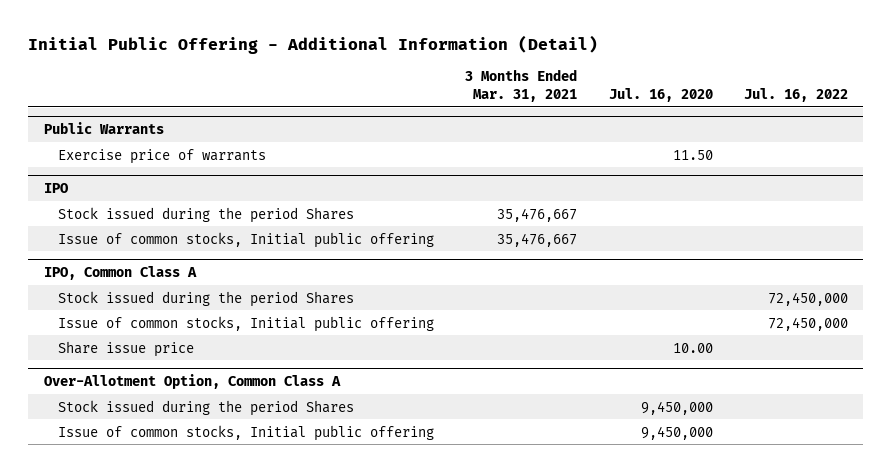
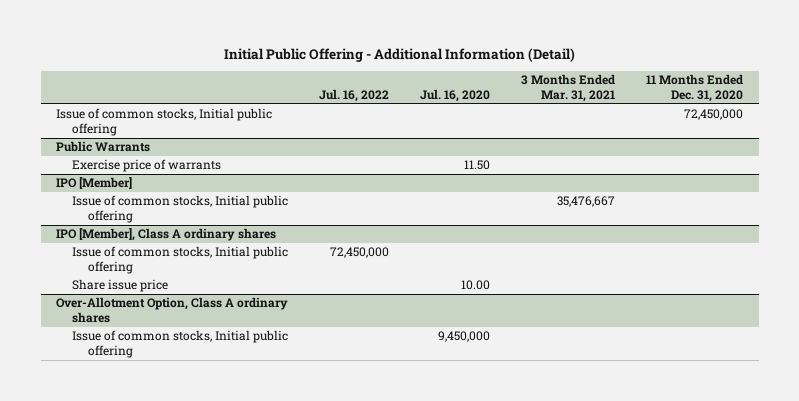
none -> [646,74,744,102] 11 Months Ended Dec. 31, 2020
none -> [56,108,273,136] Issue of common stocks, Initial public offering
[58,206,355,223] Stock issued during the period Shares -> none
[44,183,69,194] IPO -> [56,177,133,190] IPO [Member]
[58,290,355,307] Stock issued during the period Shares -> none
[44,266,198,281] IPO, Common Class A -> [56,228,277,242] IPO [Member], Class A ordinary shares
[58,399,355,416] Stock issued during the period Shares -> none
[44,374,342,390] Over-Allotment Option, Common Class A -> [56,297,289,323] Over-Allotment Option, Class A ordinary shares

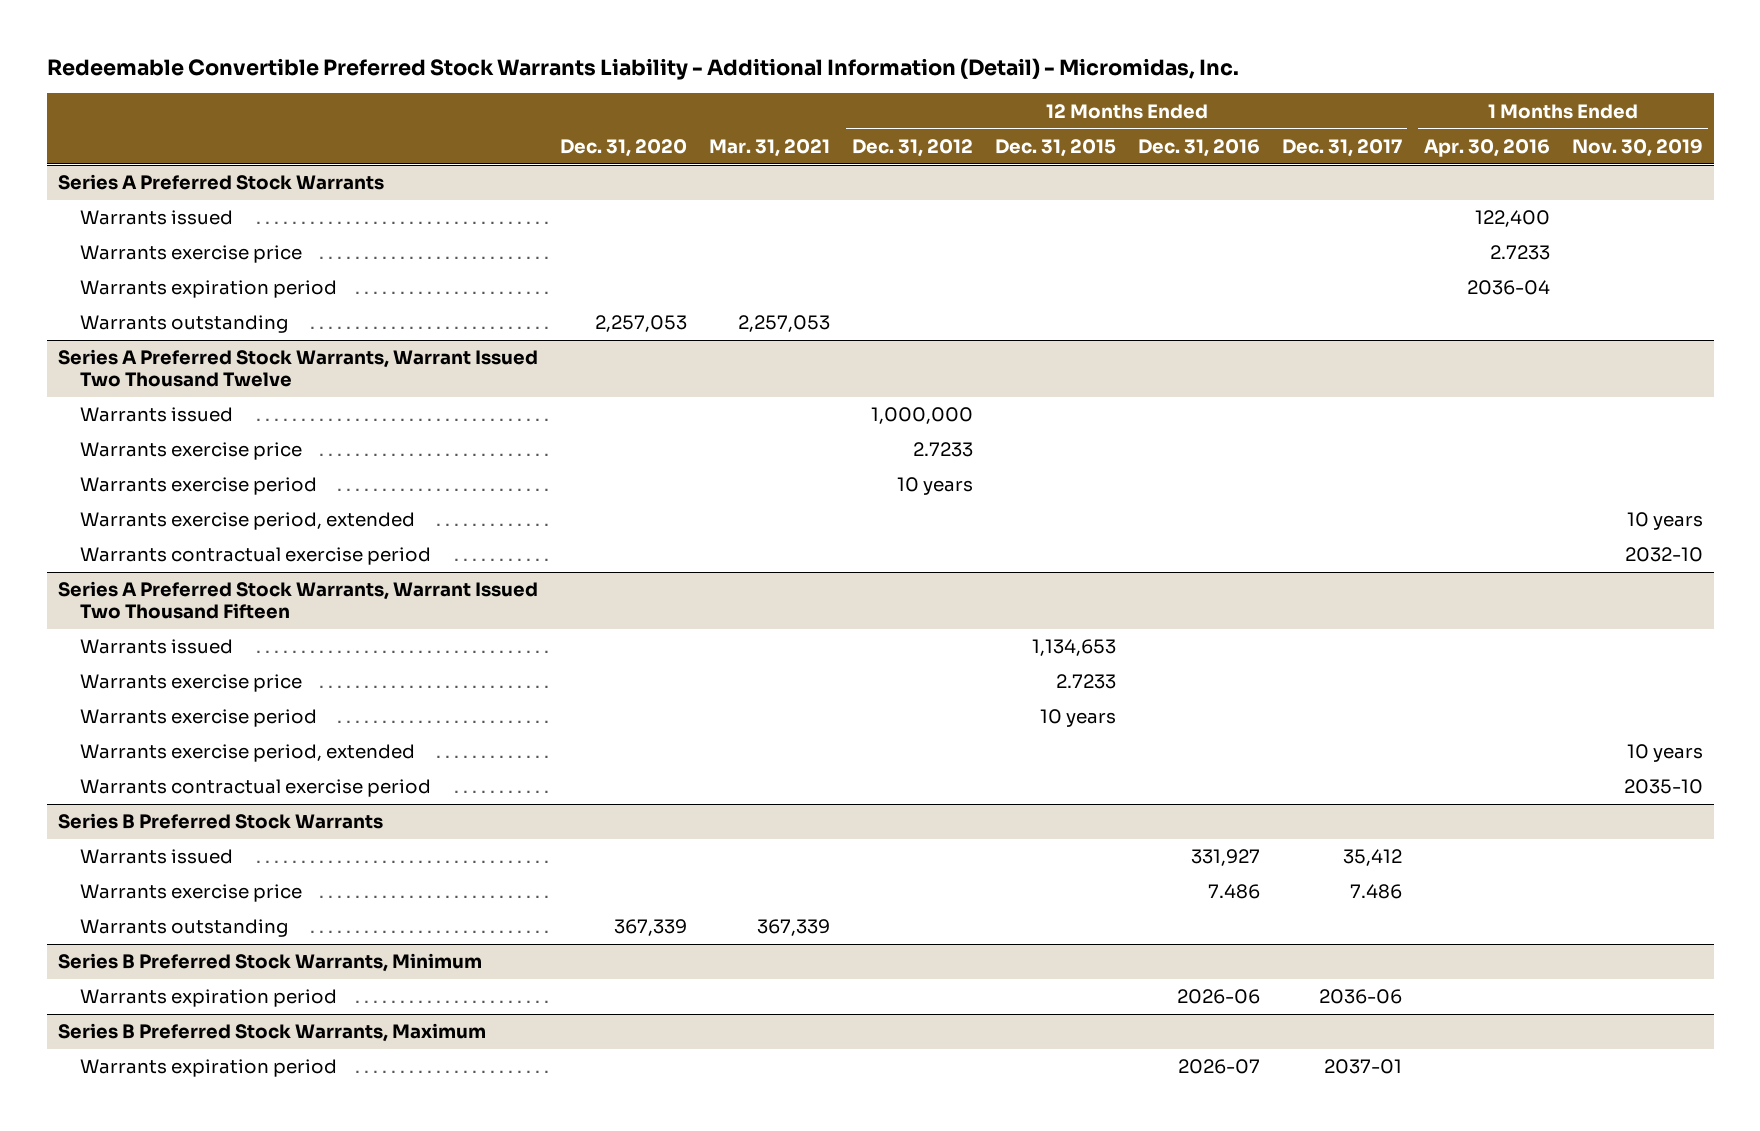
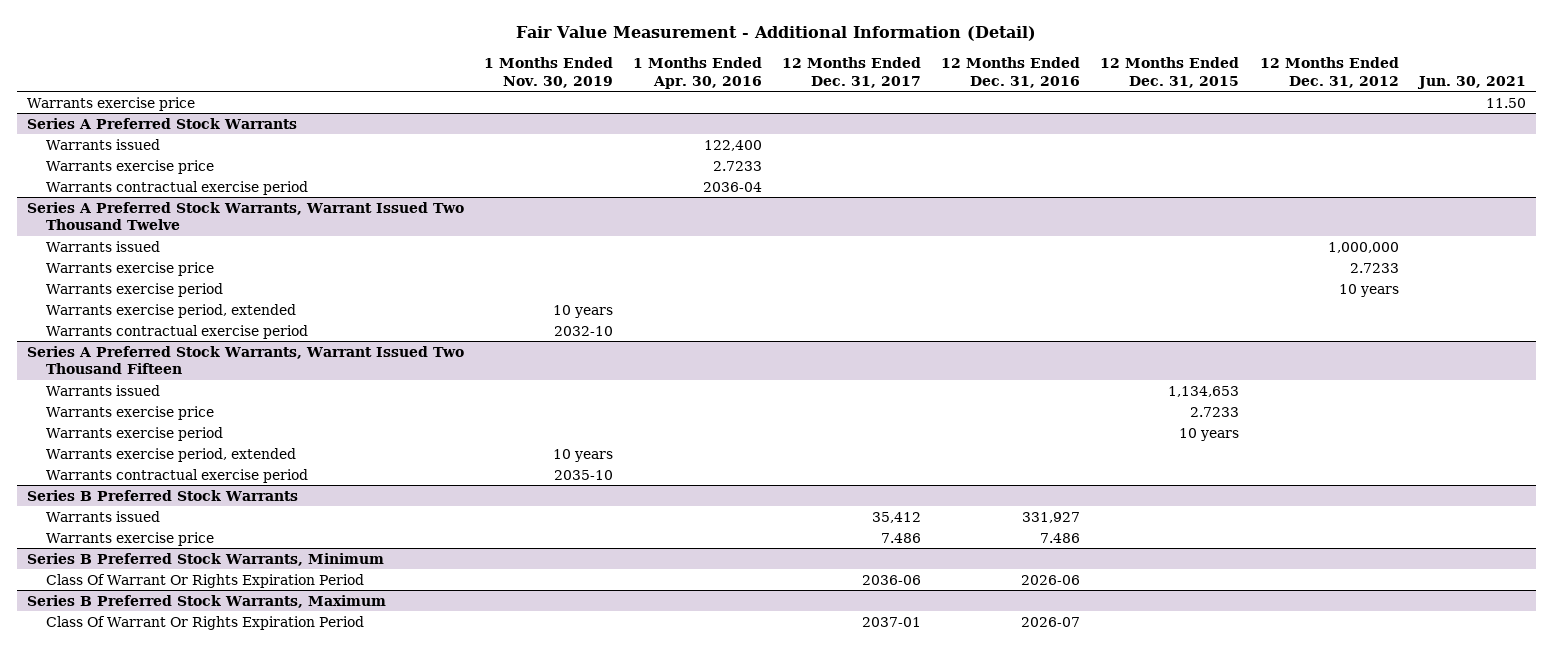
[46,58,1239,81] Redeemable Convertible Preferred Stock Warrants Liability - Additional Information (Detail) - Micromidas, Inc. -> [516,26,1037,42] Fair Value Measurement - Additional Information (Detail)
[559,138,687,157] Dec. 31, 2020 -> none
[708,138,830,157] Mar. 31, 2021 -> none
none -> [1416,75,1526,89] Jun. 30, 2021
none -> [26,96,195,111] Warrants exercise price
[80,315,289,334] Warrants outstanding -> none
[80,280,338,299] Warrants expiration period -> [45,180,308,195] Warrants contractual exercise period
[80,919,289,938] Warrants outstanding -> none
[80,989,338,1008] Warrants expiration period -> [45,573,364,588] Class Of Warrant Or Rights Expiration Period
[80,1059,338,1078] Warrants expiration period -> [45,615,364,630] Class Of Warrant Or Rights Expiration Period

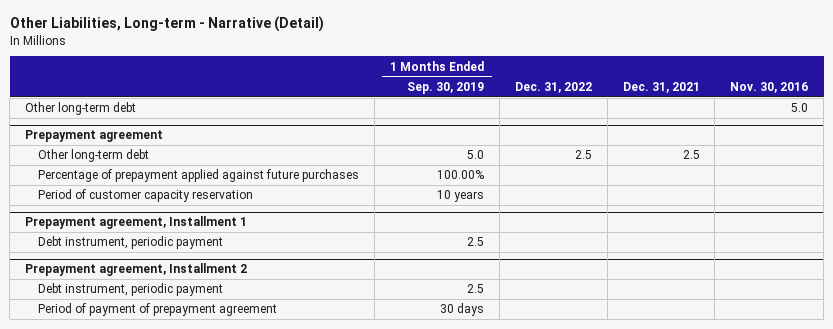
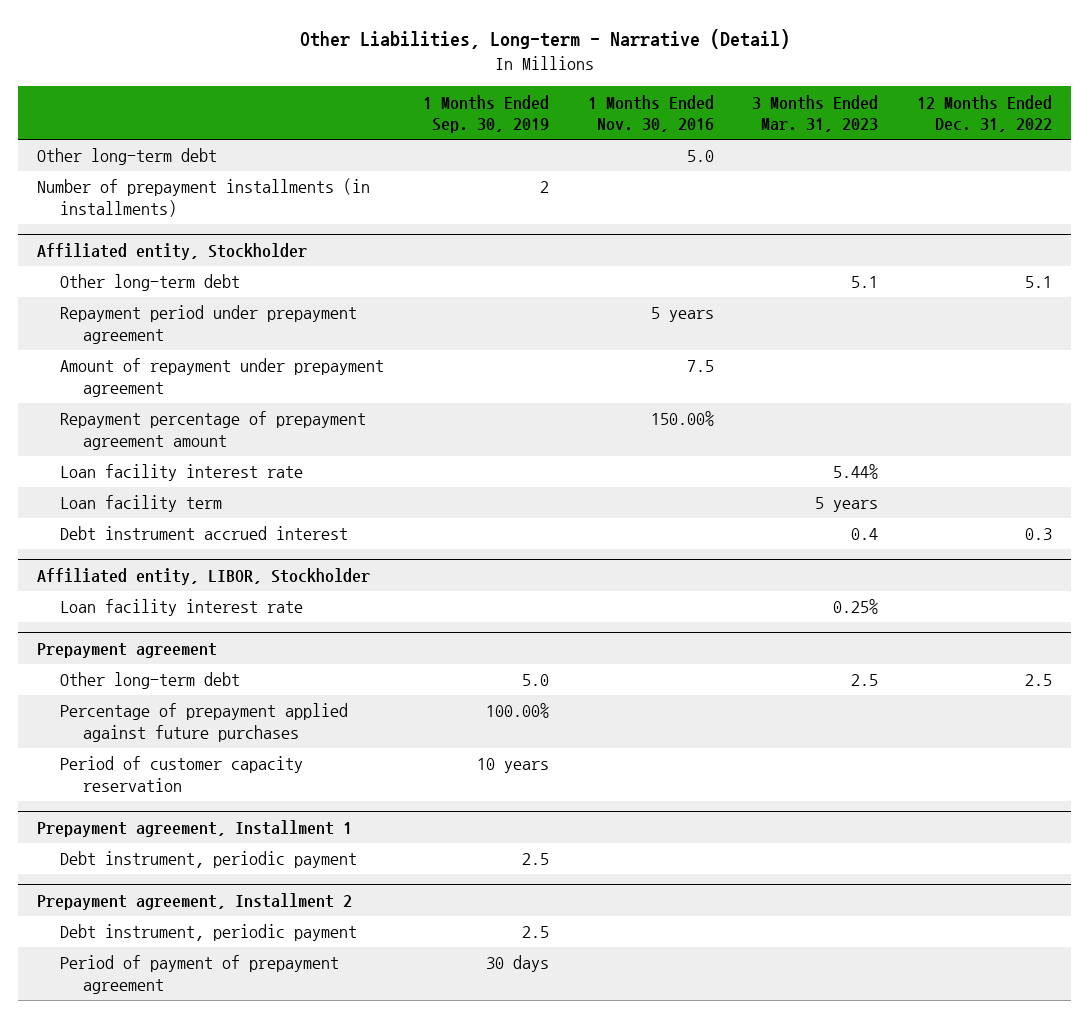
[514,81,592,93] Dec. 31, 2022 -> none
[622,81,700,93] Dec. 31, 2021 -> none
[730,81,809,93] Nov. 30, 2016 -> none
none -> [587,94,714,133] 1 Months Ended Nov. 30, 2016
none -> [752,94,879,133] 3 Months Ended Mar. 31, 2023
none -> [917,94,1053,133] 12 Months Ended Dec. 31, 2022
none -> [37,178,371,217] Number of prepayment installments (in installments)
none -> [37,243,308,261] Affiliated entity, Stockholder
none -> [60,274,241,292] Other long-term debt
none -> [60,305,358,344] Repayment period under prepayment agreement
none -> [60,358,385,397] Amount of repayment under prepayment agreement
none -> [60,411,367,450] Repayment percentage of prepayment agreement amount
none -> [60,464,304,482] Loan facility interest rate
none -> [60,495,223,513] Loan facility term
none -> [60,526,349,541] Debt instrument accrued interest
none -> [37,568,371,586] Affiliated entity, LIBOR, Stockholder
none -> [60,599,304,617] Loan facility interest rate

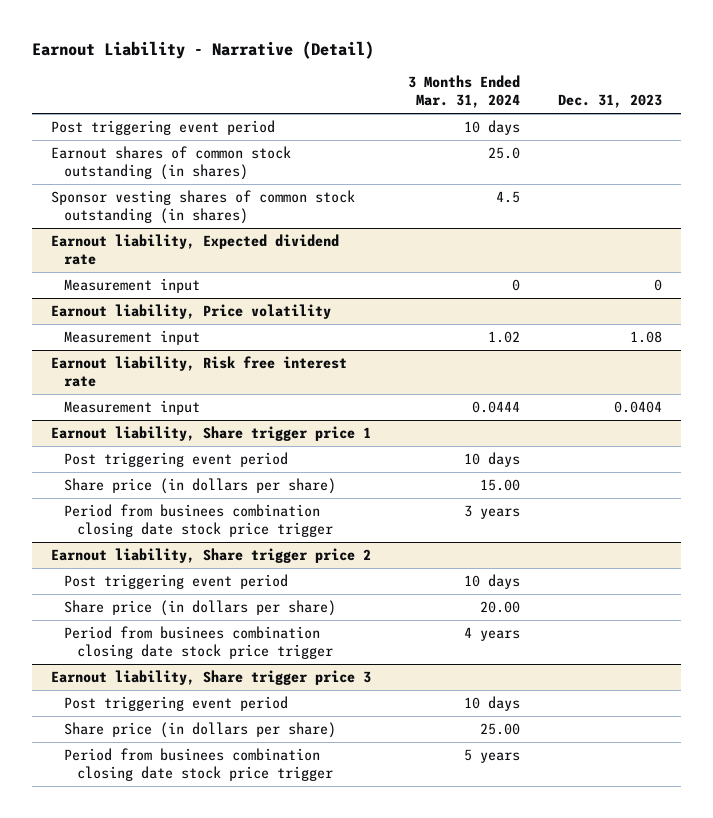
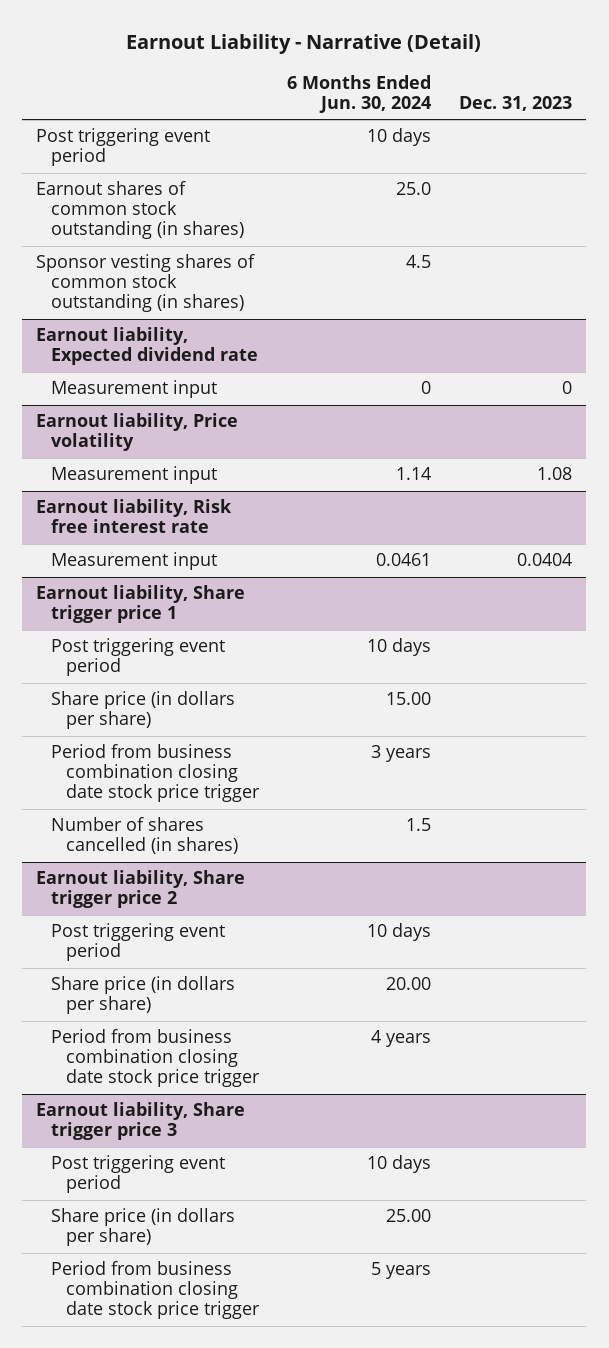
[408,74,521,109] 3 Months Ended Mar. 31, 2024 -> none
none -> [286,74,431,113] 6 Months Ended Jun. 30, 2024
[63,503,333,538] Period from businees combination closing date stock price trigger -> [50,744,260,803] Period from business combination closing date stock price trigger
none -> [50,817,238,855] Number of shares cancelled (in shares)
[63,625,333,660] Period from businees combination closing date stock price trigger -> [50,1029,260,1088] Period from business combination closing date stock price trigger
[63,747,333,782] Period from businees combination closing date stock price trigger -> [50,1261,260,1320] Period from business combination closing date stock price trigger

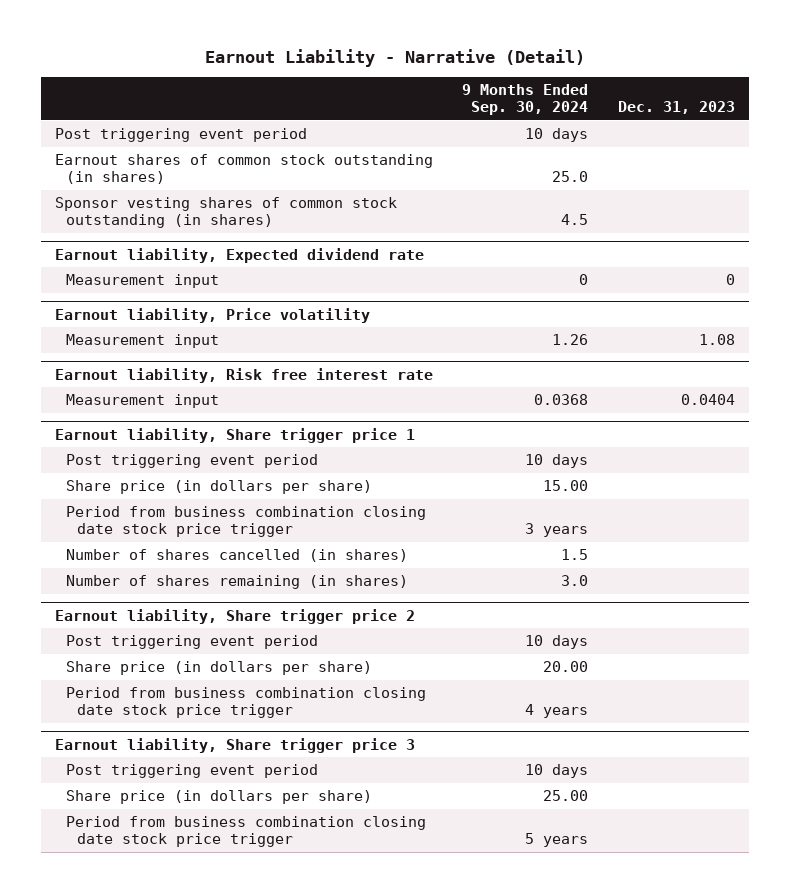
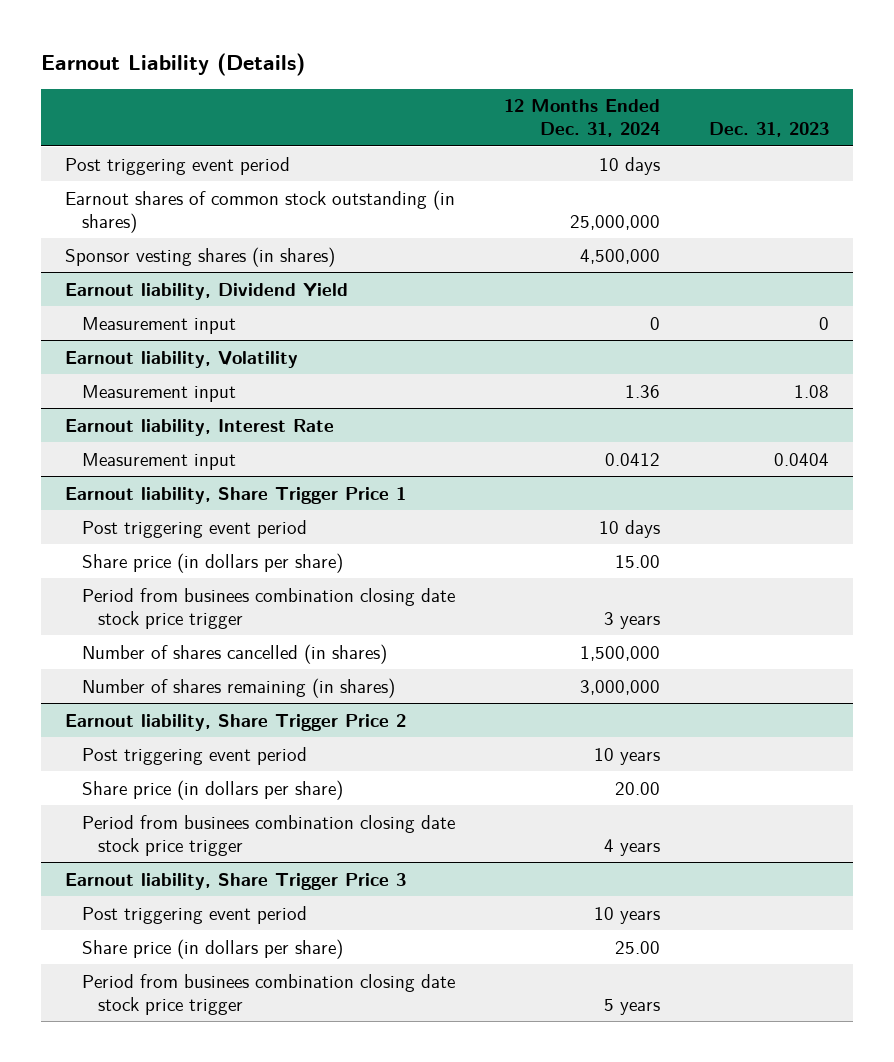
[204,49,585,68] Earnout Liability - Narrative (Detail) -> [41,53,306,77] Earnout Liability (Details)
[462,84,589,116] 9 Months Ended Sep. 30, 2024 -> none
none -> [504,99,661,138] 12 Months Ended Dec. 31, 2024
[55,197,398,228] Sponsor vesting shares of common stock outstanding (in shares) -> [65,246,336,267] Sponsor vesting shares (in shares)
[55,247,425,263] Earnout liability, Expected dividend rate -> [65,282,349,300] Earnout liability, Dividend Yield
[55,307,371,323] Earnout liability, Price volatility -> [65,350,299,368] Earnout liability, Volatility
[55,367,434,383] Earnout liability, Risk free interest rate -> [65,418,335,436] Earnout liability, Interest Rate
[55,427,416,443] Earnout liability, Share trigger price 1 -> [65,486,407,504] Earnout liability, Share Trigger Price 1
[66,506,427,537] Period from business combination closing date stock price trigger -> [81,587,455,629] Period from businees combination closing date stock price trigger
[55,608,416,624] Earnout liability, Share trigger price 2 -> [65,713,407,731] Earnout liability, Share Trigger Price 2
[66,687,427,718] Period from business combination closing date stock price trigger -> [81,814,455,856] Period from businees combination closing date stock price trigger
[55,737,416,753] Earnout liability, Share trigger price 3 -> [65,872,407,890] Earnout liability, Share Trigger Price 3
[66,816,427,847] Period from business combination closing date stock price trigger -> [81,973,455,1015] Period from businees combination closing date stock price trigger

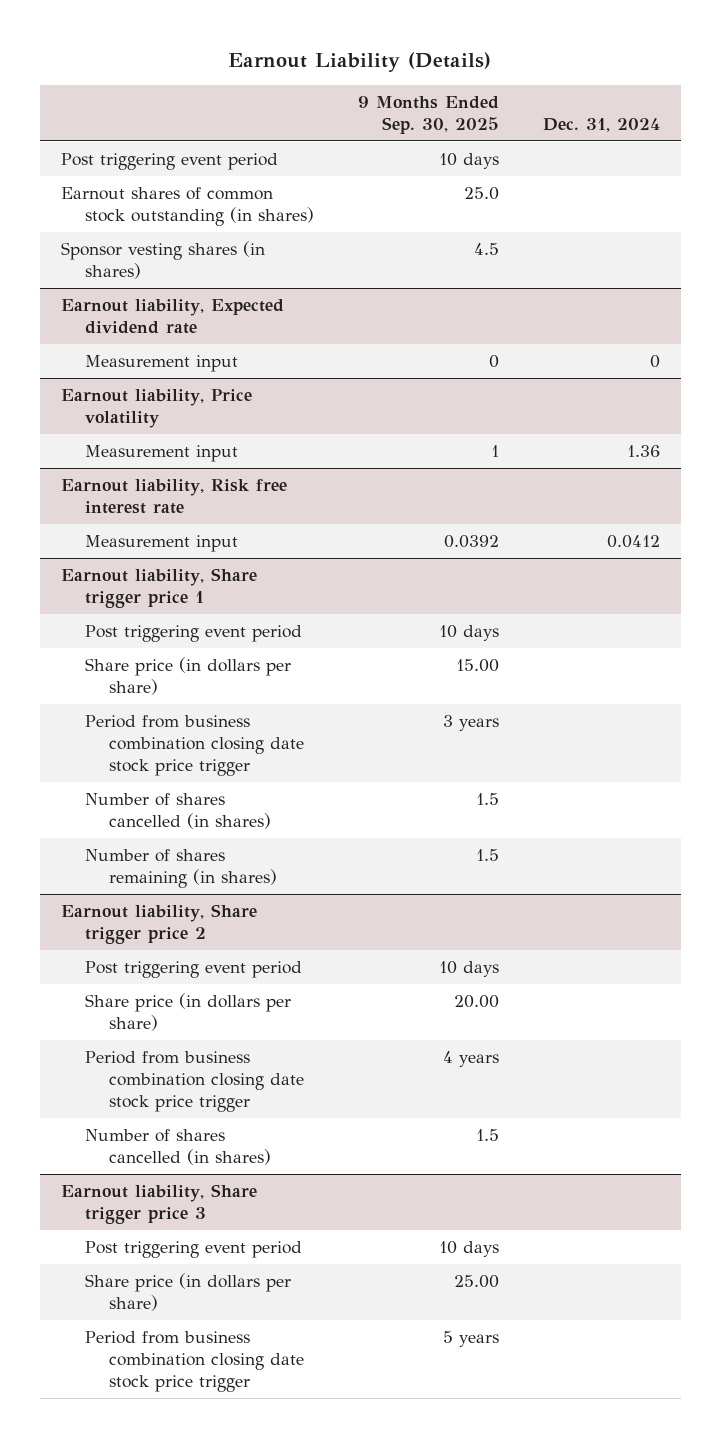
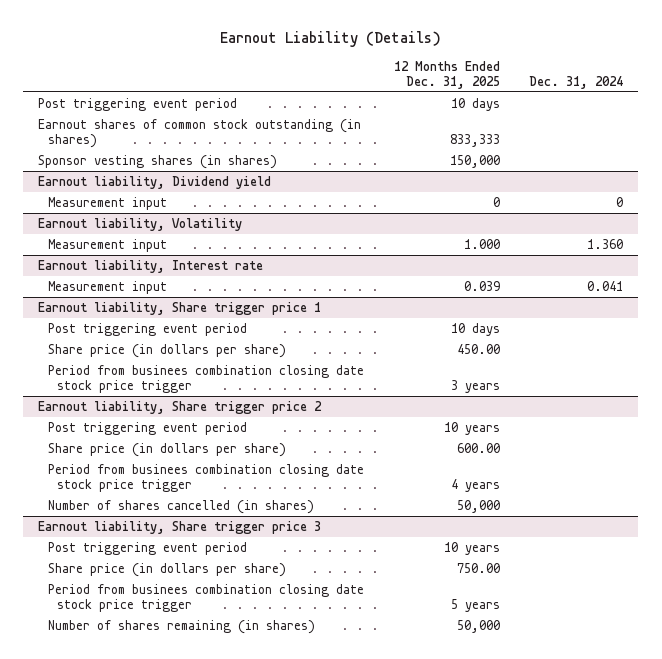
[357,95,499,134] 9 Months Ended Sep. 30, 2025 -> none
none -> [393,61,500,90] 12 Months Ended Dec. 31, 2025
[61,299,285,335] Earnout liability, Expected dividend rate -> [38,175,272,189] Earnout liability, Dividend yield
[61,389,253,429] Earnout liability, Price volatility -> [38,217,243,231] Earnout liability, Volatility
[626,445,660,458] 1.36 -> [587,238,624,249] 1.360
[61,479,288,515] Earnout liability, Risk free interest rate -> [38,259,264,273] Earnout liability, Interest rate
[606,535,660,549] 0.0412 -> [587,280,624,291] 0.041
[85,793,272,830] Number of shares cancelled (in shares) -> none
[85,849,278,889] Number of shares remaining (in shares) -> none
[85,715,305,777] Period from business combination closing date stock price trigger -> [47,364,364,393] Period from businees combination closing date stock price trigger
[85,1051,305,1113] Period from business combination closing date stock price trigger -> [47,463,364,492] Period from businees combination closing date stock price trigger
[85,1331,305,1393] Period from business combination closing date stock price trigger -> [47,583,364,612] Period from businees combination closing date stock price trigger
none -> [47,619,315,634] Number of shares remaining (in shares)

